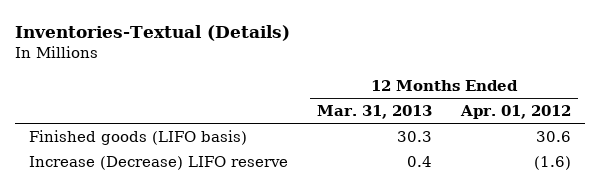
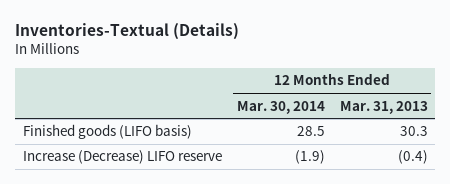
[460,105,572,120] Apr. 01, 2012 -> none
none -> [236,100,325,114] Mar. 30, 2014
[407,156,433,168] 0.4 -> [397,150,428,165] (0.4)

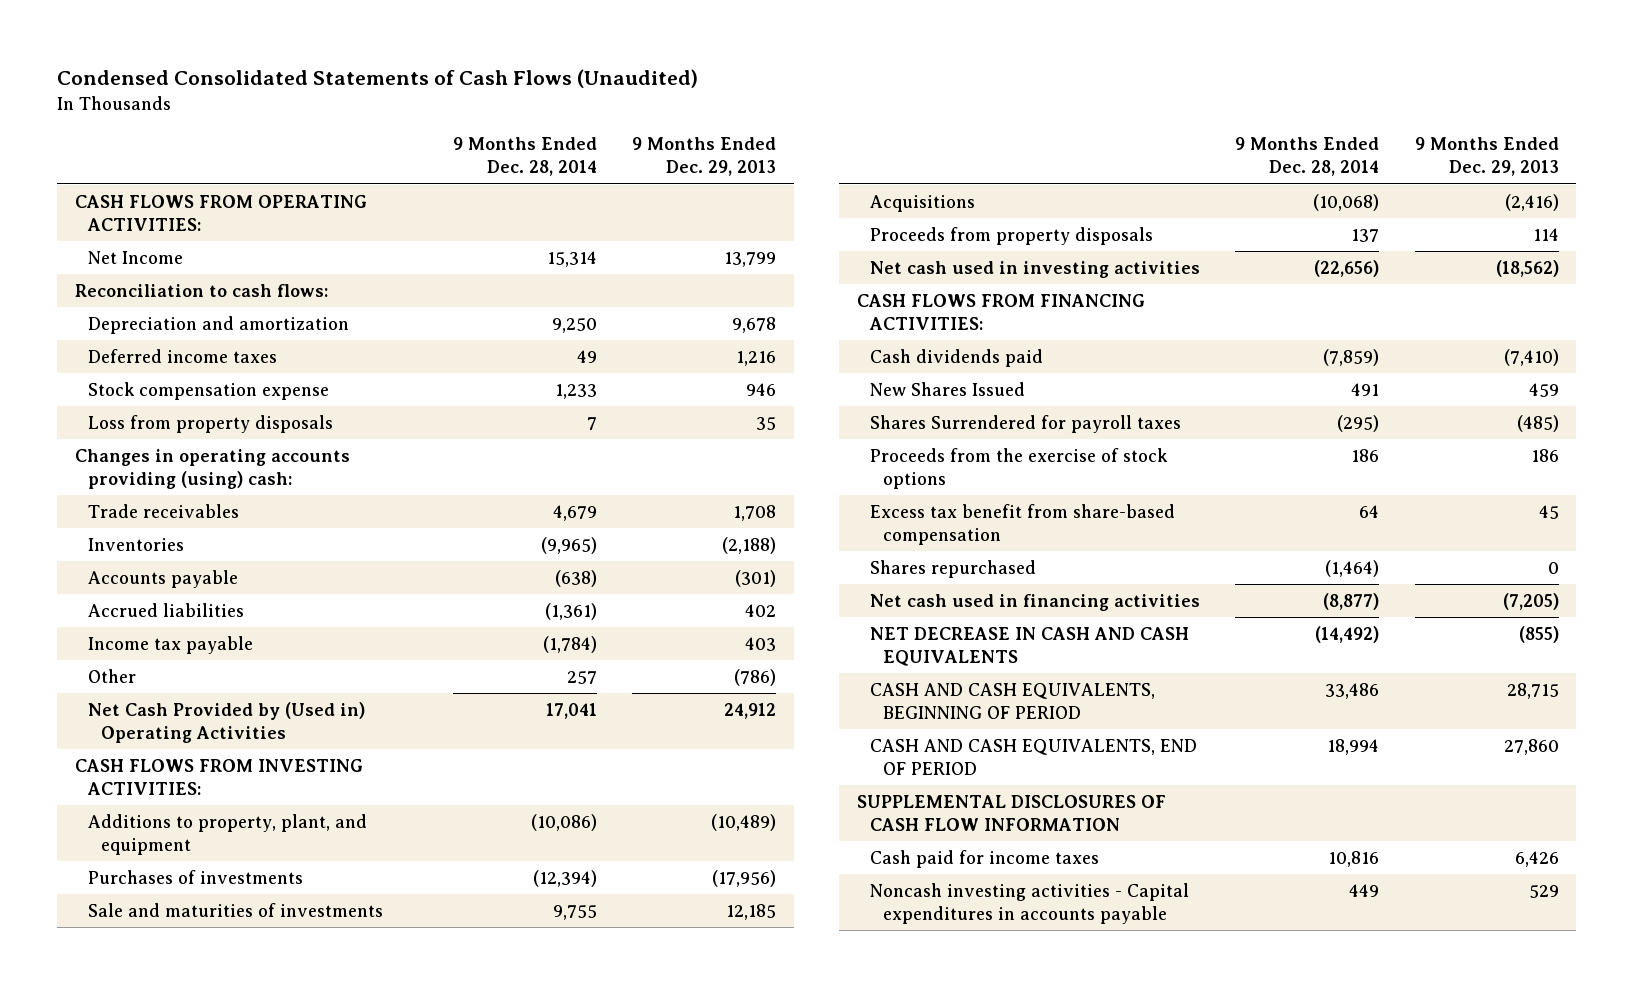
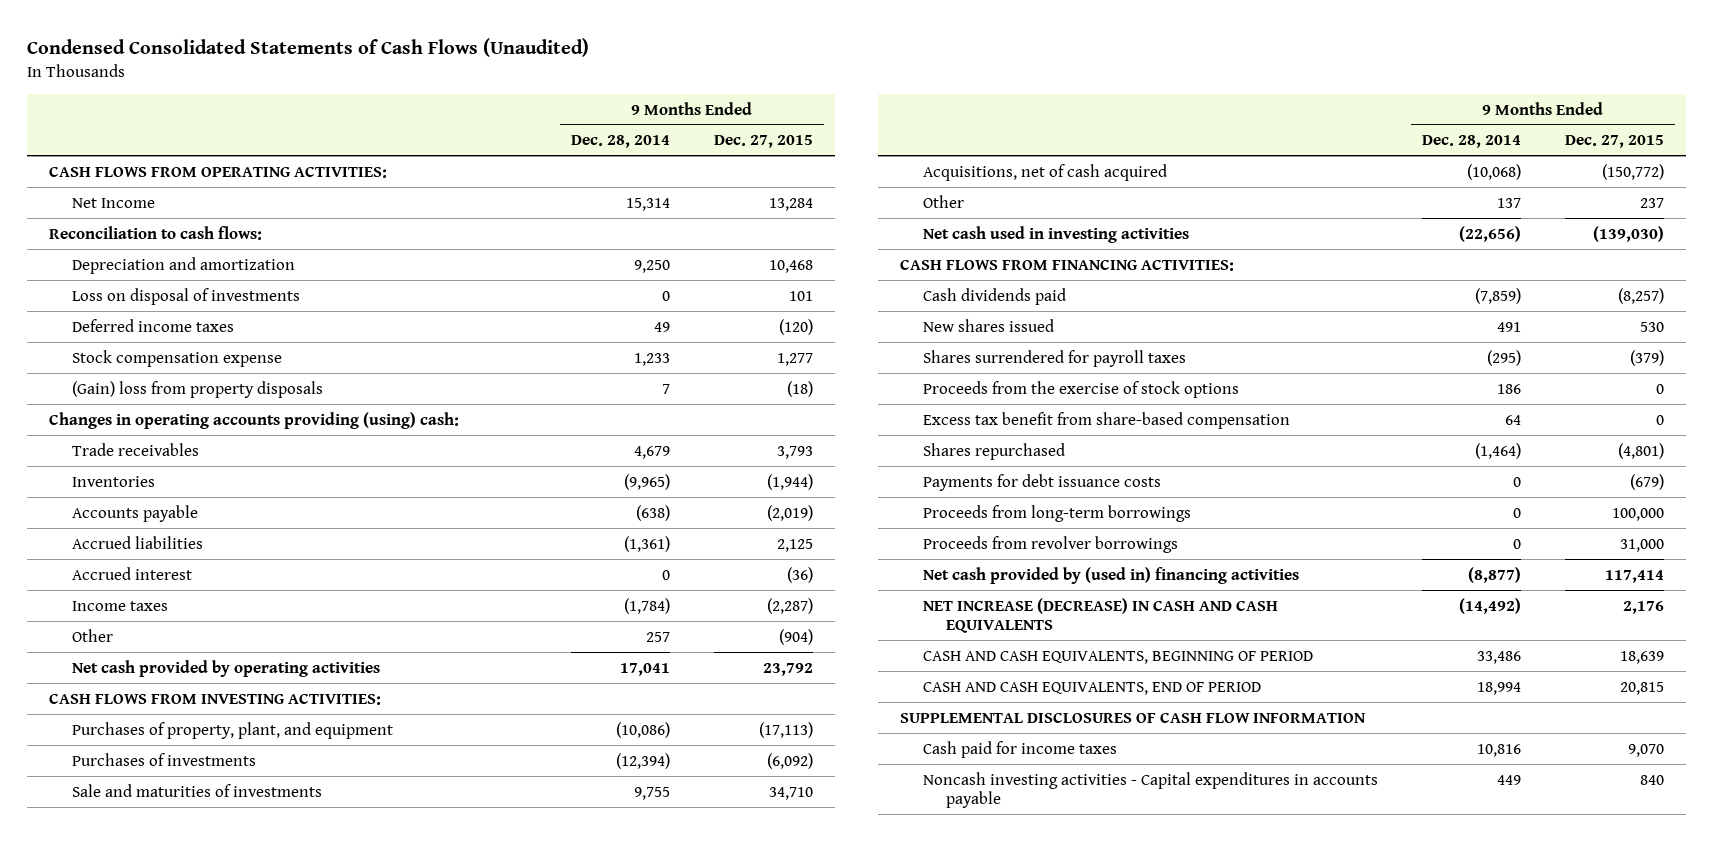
[632,137,777,177] 9 Months Ended Dec. 29, 2013 -> none
none -> [714,135,814,149] Dec. 27, 2015
none -> [72,287,301,305] Loss on disposal of investments
[87,414,333,433] Loss from property disposals -> [72,380,324,398] (Gain) loss from property disposals
none -> [72,566,193,580] Accrued interest
[87,635,253,654] Income tax payable -> [72,600,169,611] Income taxes
[87,701,365,743] Net Cash Provided by (Used in) Operating Activities -> [72,659,381,677] Net cash provided by operating activities
[87,813,367,855] Additions to property, plant, and equipment -> [72,721,394,739] Purchases of property, plant, and equipment
[869,194,975,212] Acquisitions -> [923,163,1168,181] Acquisitions, net of cash acquired
[869,226,1153,245] Proceeds from property disposals -> [923,194,965,208] Other
[869,381,1025,396] New Shares Issued -> [923,318,1055,332] New shares issued
[869,414,1181,433] Shares Surrendered for payroll taxes -> [923,349,1187,367] Shares surrendered for payroll taxes
none -> [923,473,1162,491] Payments for debt issuance costs
none -> [923,504,1192,522] Proceeds from long-term borrowings
none -> [923,535,1179,553] Proceeds from revolver borrowings
[869,593,1200,611] Net cash used in financing activities -> [923,566,1300,584] Net cash provided by (used in) financing activities
[869,626,1189,666] NET DECREASE IN CASH AND CASH EQUIVALENTS -> [923,597,1279,634] NET INCREASE (DECREASE) IN CASH AND CASH EQUIVALENTS

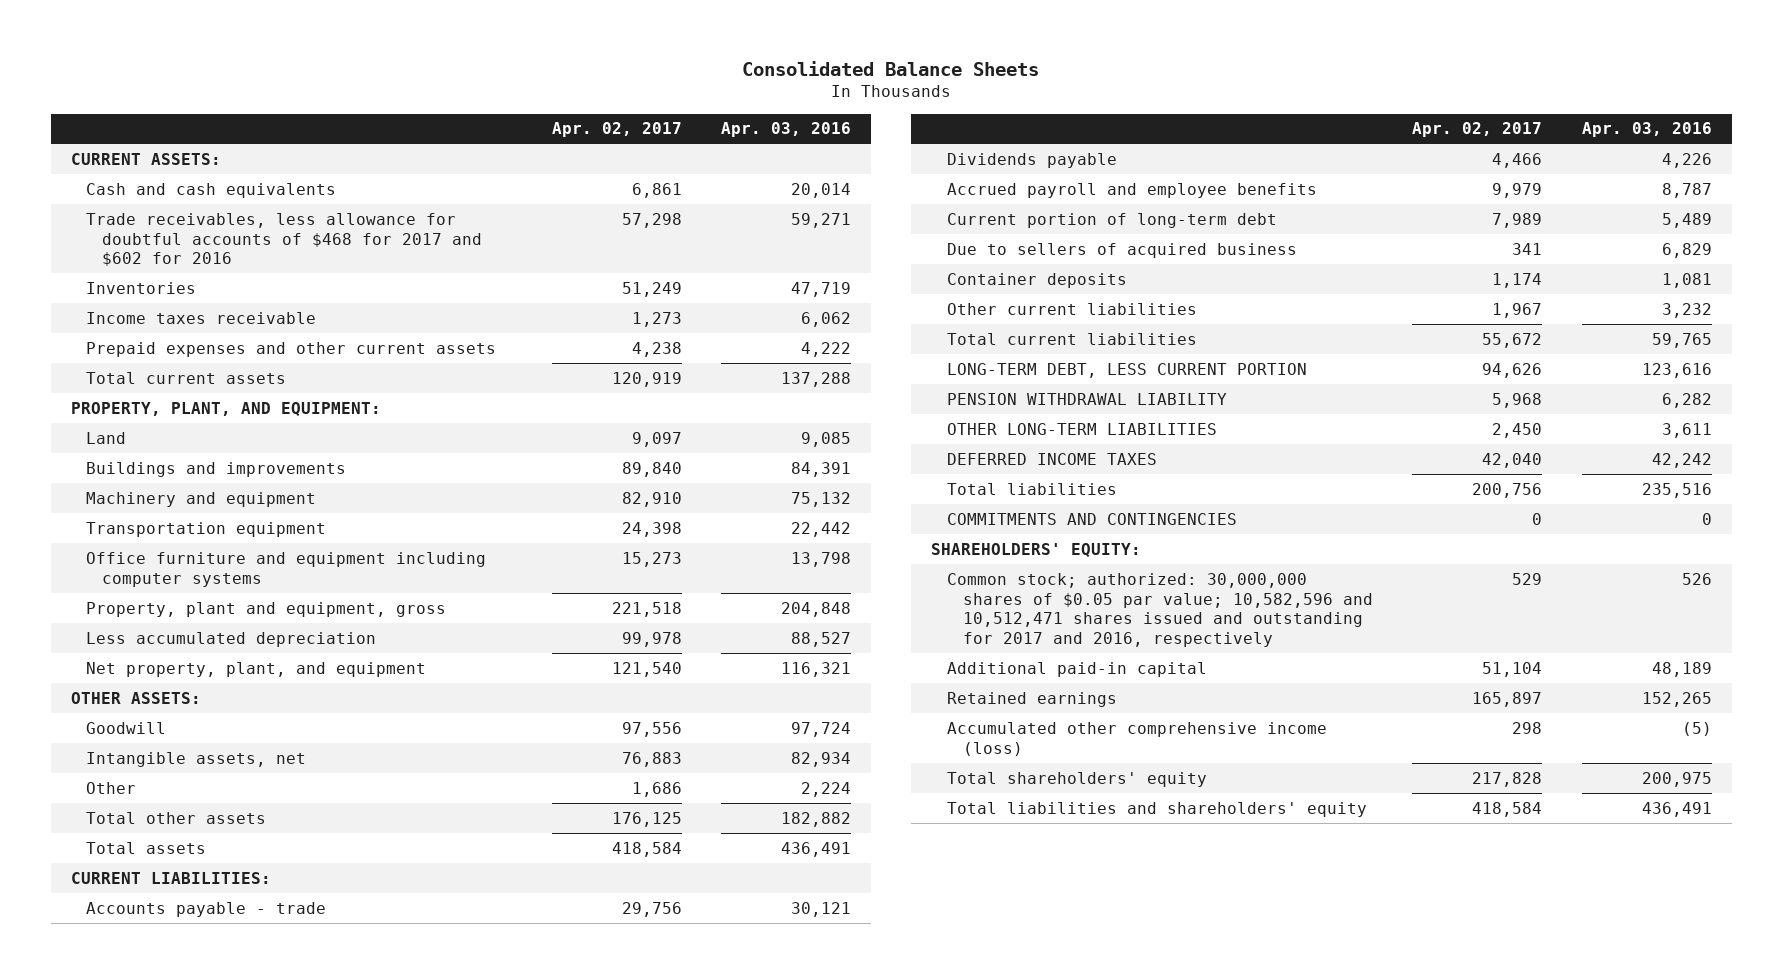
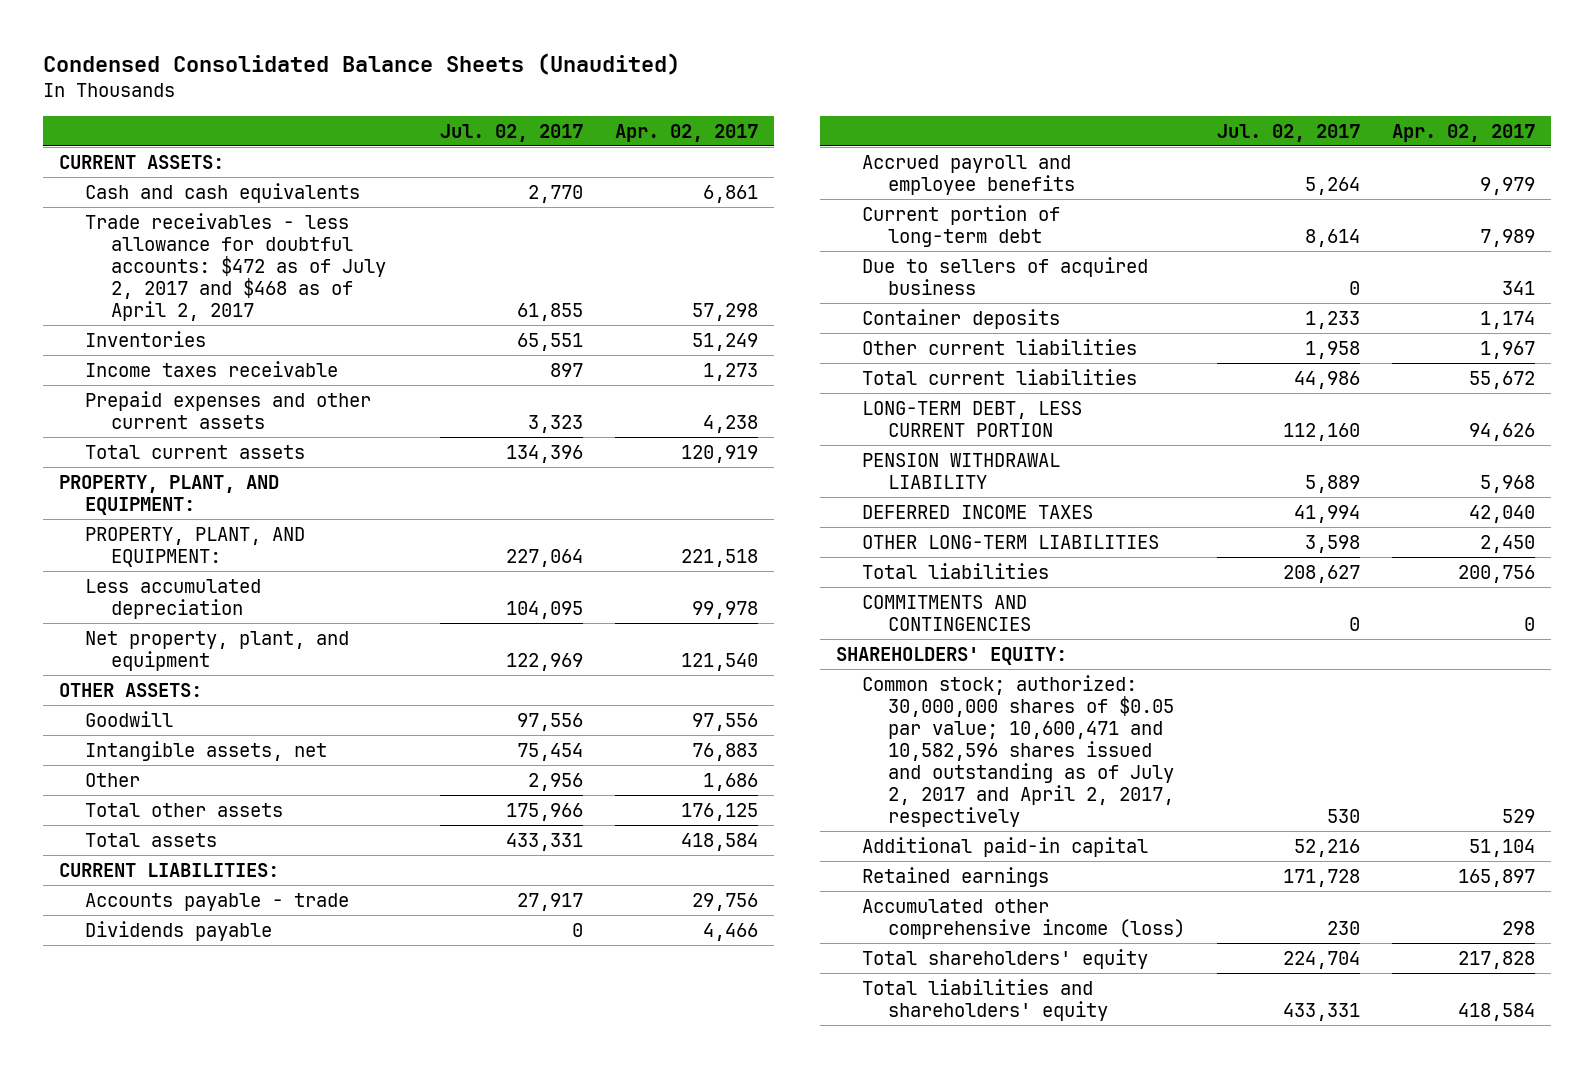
[742,60,1040,76] Consolidated Balance Sheets -> [43,53,681,76] Condensed Consolidated Balance Sheets (Unaudited)
[721,122,852,138] Apr. 03, 2016 -> none
none -> [439,123,583,142] Jul. 02, 2017
[86,212,482,267] Trade receivables, less allowance for doubtful accounts of $468 for 2017 and $602 for 2016 -> [85,212,386,321] Trade receivables - less allowance for doubtful accounts: $472 as of July 2, 2017 and $468 as of April 2, 2017
[86,431,127,444] Land -> none
[86,461,347,477] Buildings and improvements -> none
[86,491,317,507] Machinery and equipment -> none
[86,521,327,537] Transportation equipment -> none
[86,551,487,587] Office furniture and equipment including computer systems -> none
[86,601,447,617] Property, plant and equipment, gross -> [85,526,306,567] PROPERTY, PLANT, AND EQUIPMENT:
[946,422,1217,435] OTHER LONG-TERM LIABILITIES -> [861,534,1159,549] OTHER LONG-TERM LIABILITIES
[946,572,1373,648] Common stock; authorized: 30,000,000 shares of $0.05 par value; 10,582,596 and 10,512,471 shares issued and outstanding for 2017 and 2016, respectively -> [861,674,1174,827] Common stock; authorized: 30,000,000 shares of $0.05 par value; 10,600,471 and 10,582,596 shares issued and outstanding as of July 2, 2017 and April 2, 2017, respectively

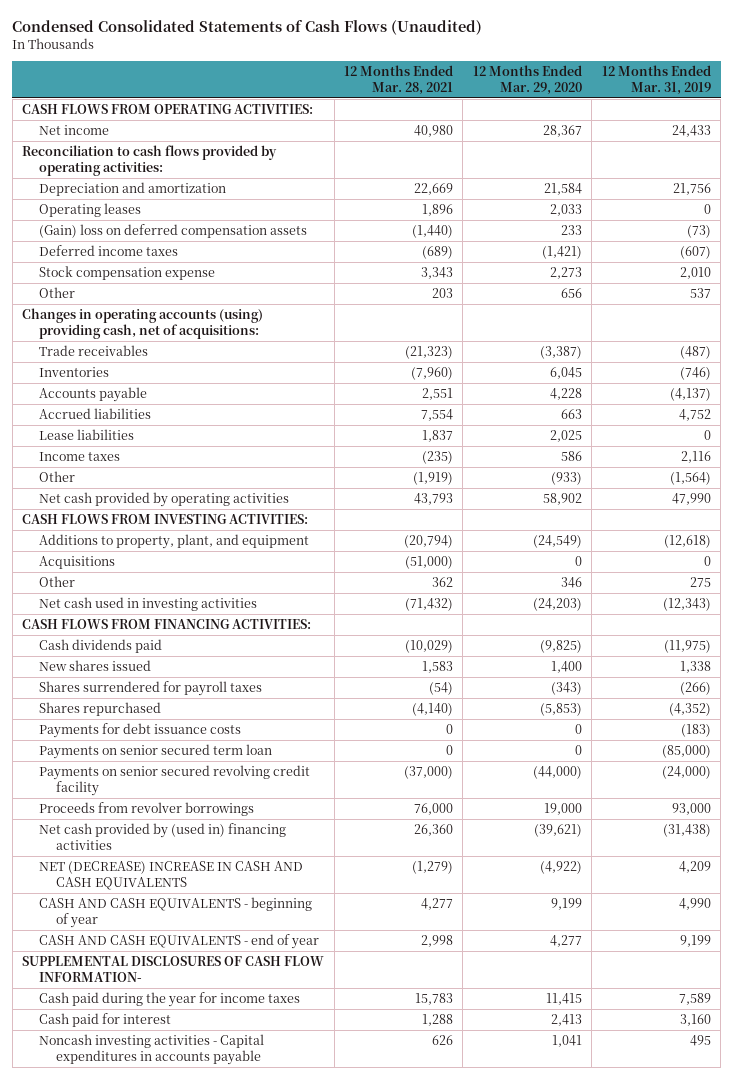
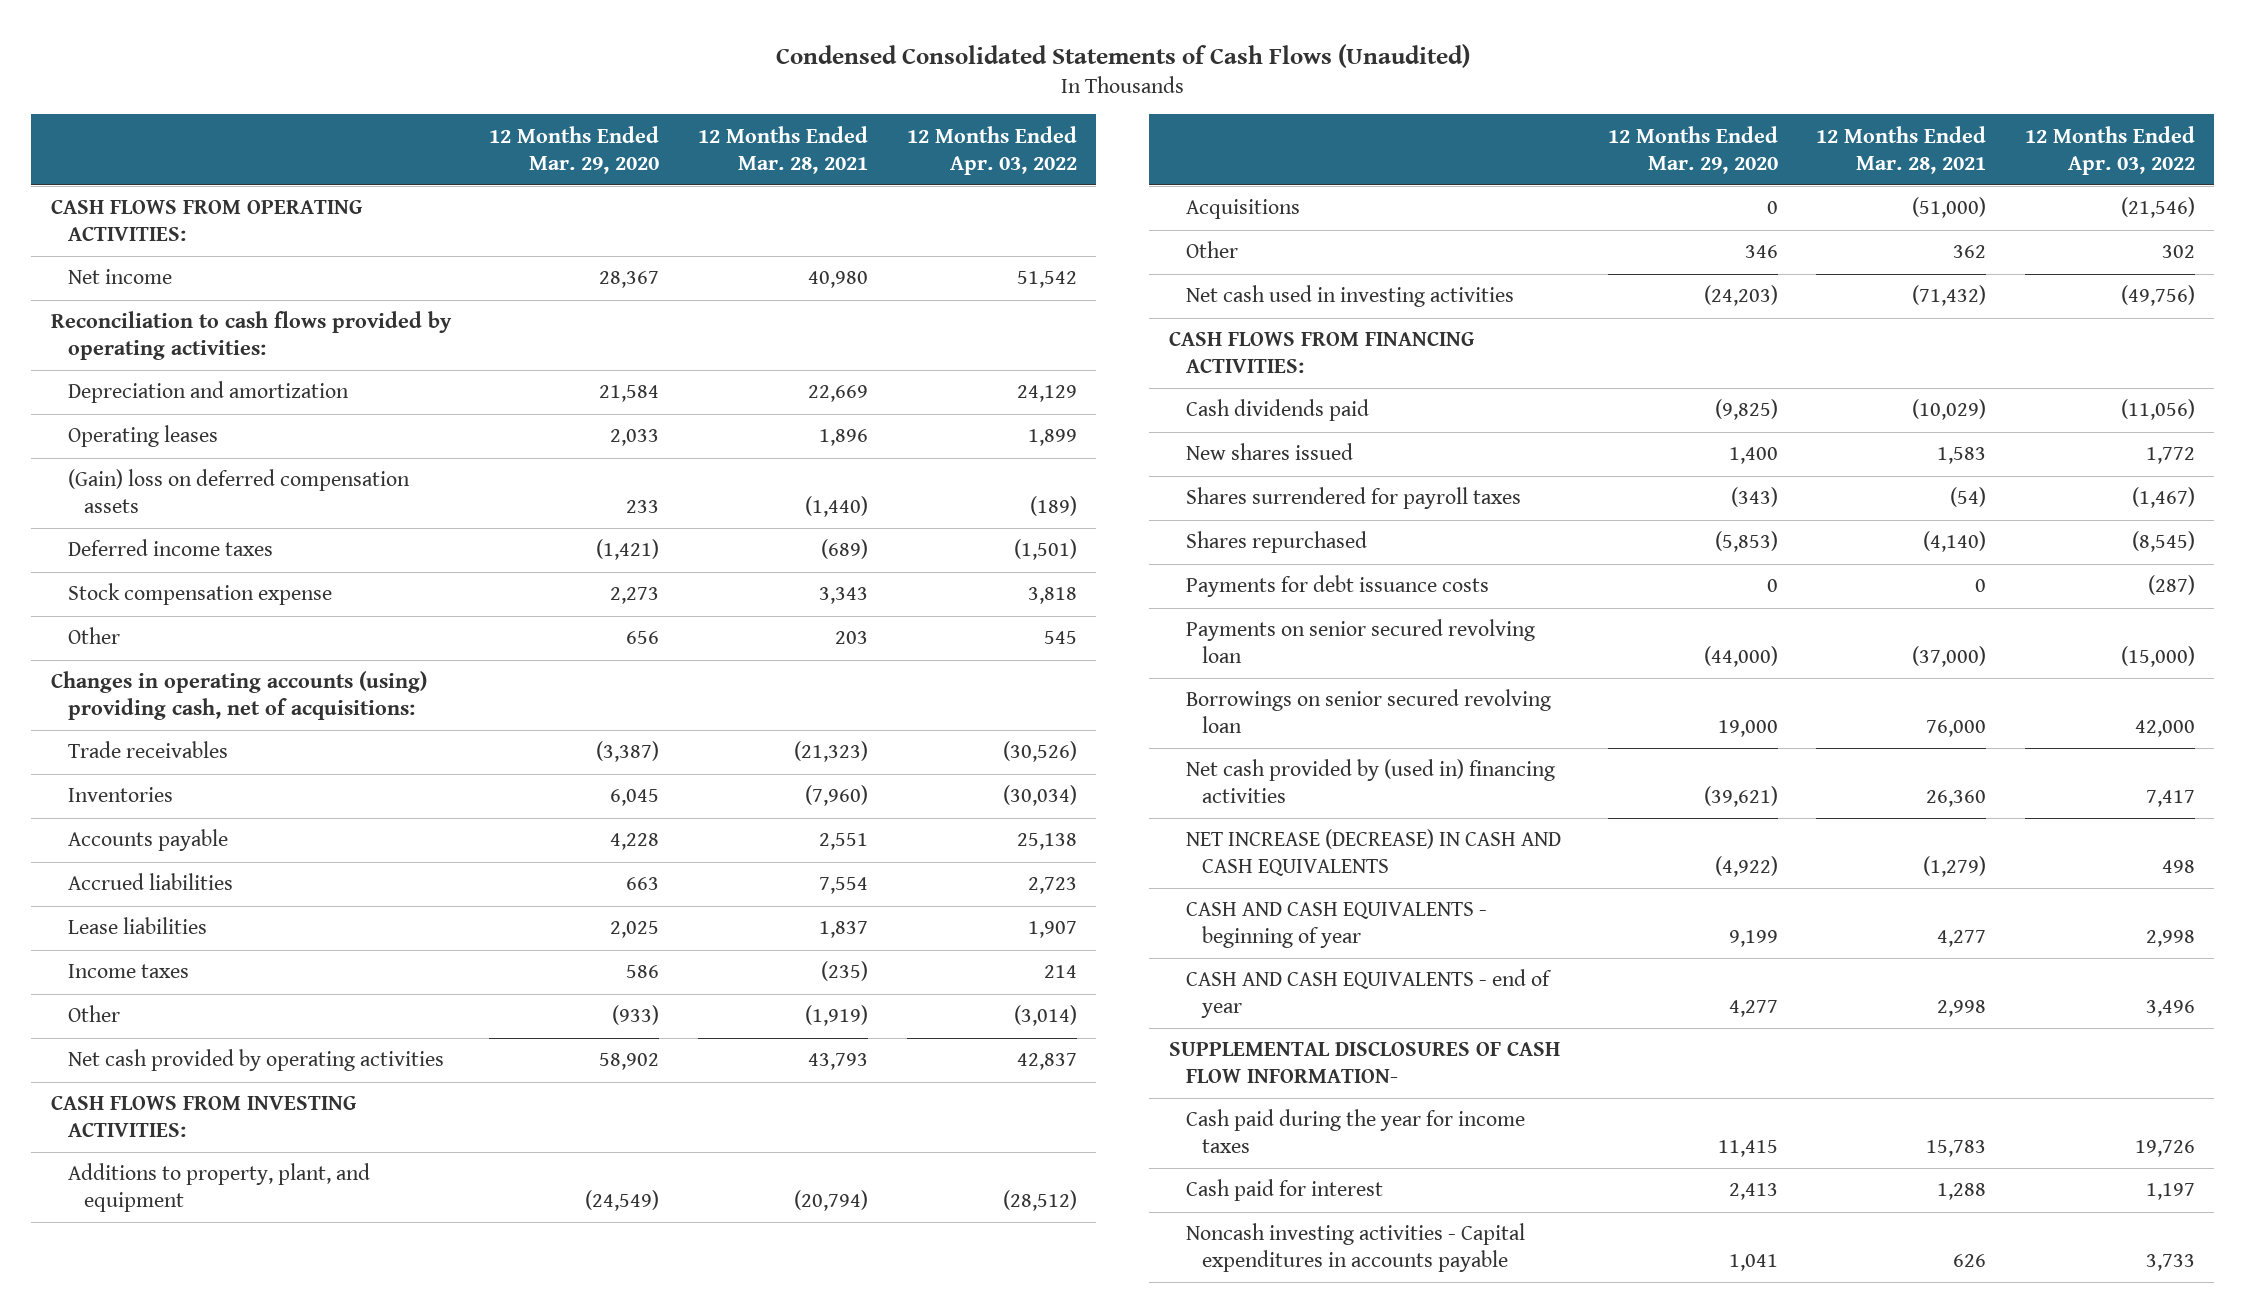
[601,65,711,96] 12 Months Ended Mar. 31, 2019 -> none
none -> [906,125,1077,175] 12 Months Ended Apr. 03, 2022
[38,744,272,760] Payments on senior secured term loan -> none
[38,765,310,796] Payments on senior secured revolving credit facility -> [1185,619,1535,664] Payments on senior secured revolving loan
[38,802,254,817] Proceeds from revolver borrowings -> [1185,689,1551,734] Borrowings on senior secured revolving loan
[38,861,303,890] NET (DECREASE) INCREASE IN CASH AND CASH EQUIVALENTS -> [1185,829,1561,877] NET INCREASE (DECREASE) IN CASH AND CASH EQUIVALENTS

